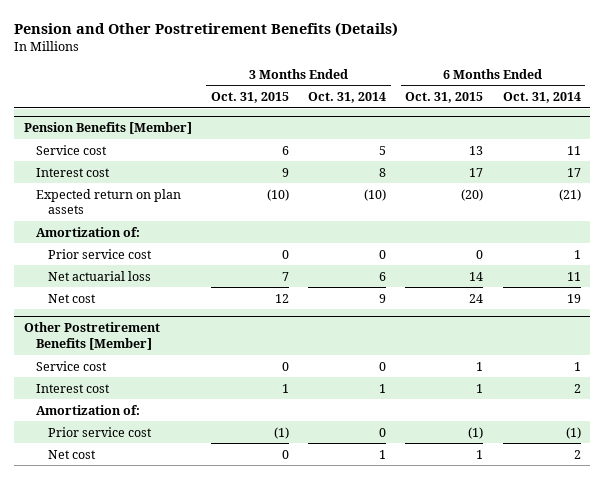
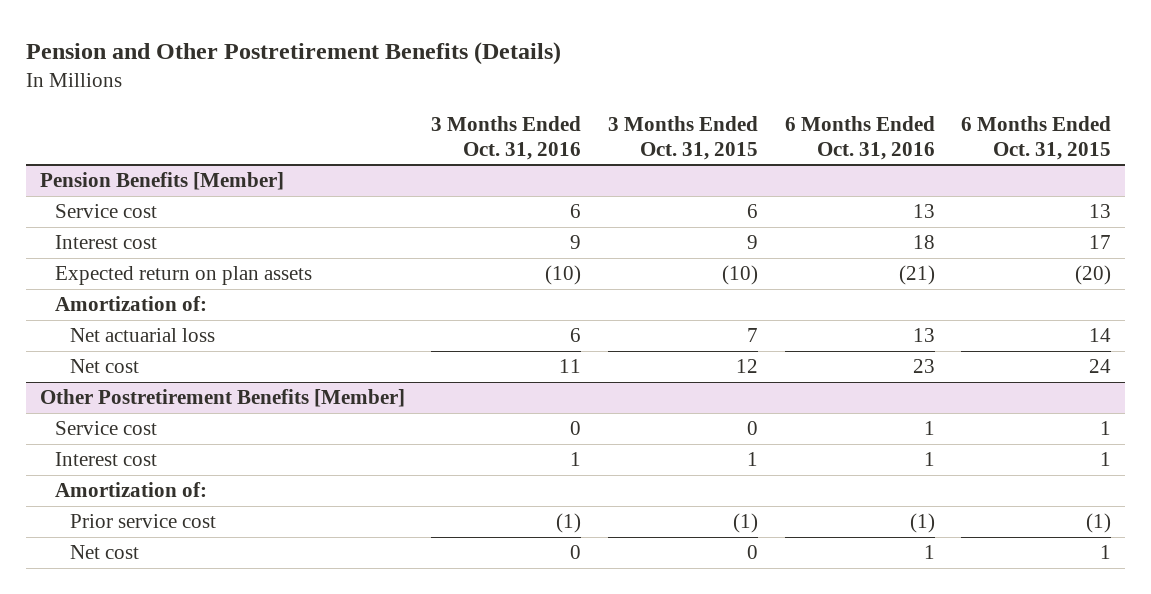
[308,92,387,104] Oct. 31, 2014 -> none
[502,92,581,104] Oct. 31, 2014 -> none
none -> [431,115,582,160] 3 Months Ended Oct. 31, 2016
none -> [784,115,935,160] 6 Months Ended Oct. 31, 2016
[48,248,153,259] Prior service cost -> none

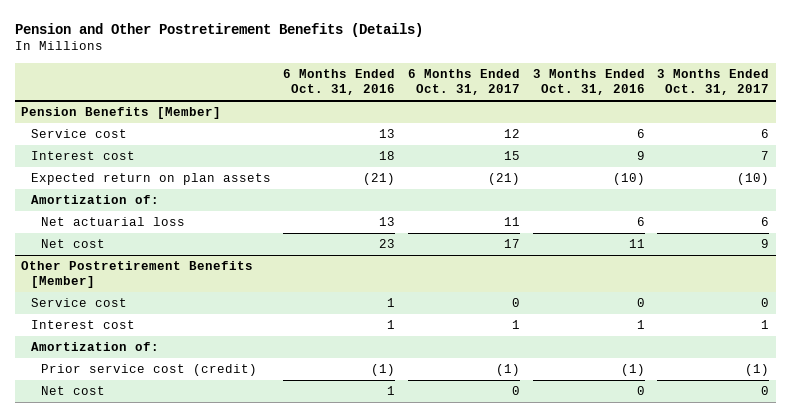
[608,115,759,160] 3 Months Ended Oct. 31, 2015 -> none
[961,115,1112,160] 6 Months Ended Oct. 31, 2015 -> none
none -> [408,68,521,96] 6 Months Ended Oct. 31, 2017
none -> [657,68,770,96] 3 Months Ended Oct. 31, 2017
[69,514,216,529] Prior service cost -> [40,364,257,377] Prior service cost (credit)

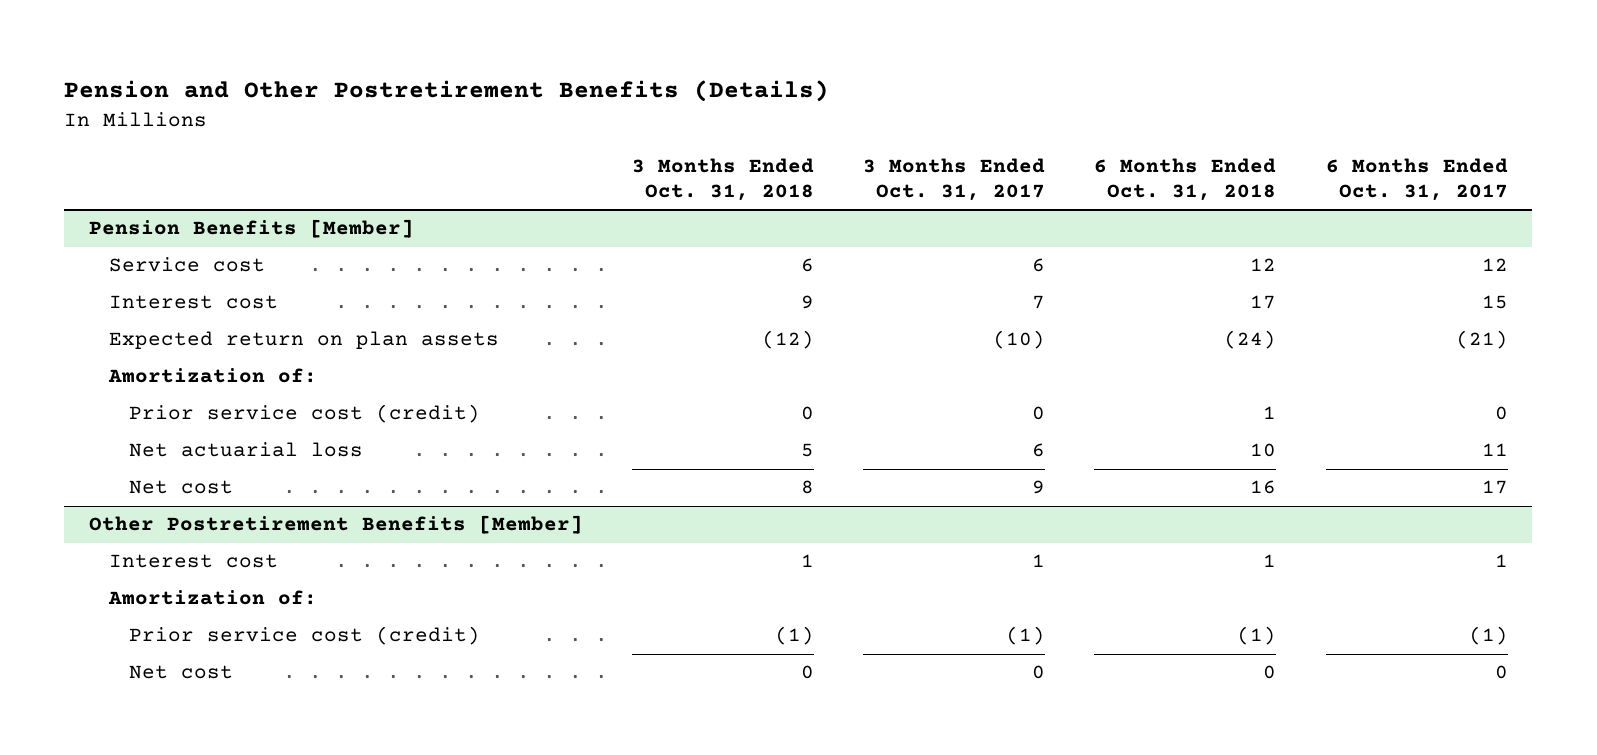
[283,68,396,96] 6 Months Ended Oct. 31, 2016 -> none
[532,68,645,96] 3 Months Ended Oct. 31, 2016 -> none
none -> [632,157,815,201] 3 Months Ended Oct. 31, 2018
none -> [1094,157,1277,201] 6 Months Ended Oct. 31, 2018
none -> [129,404,481,424] Prior service cost (credit)
[30,298,127,308] Service cost -> none

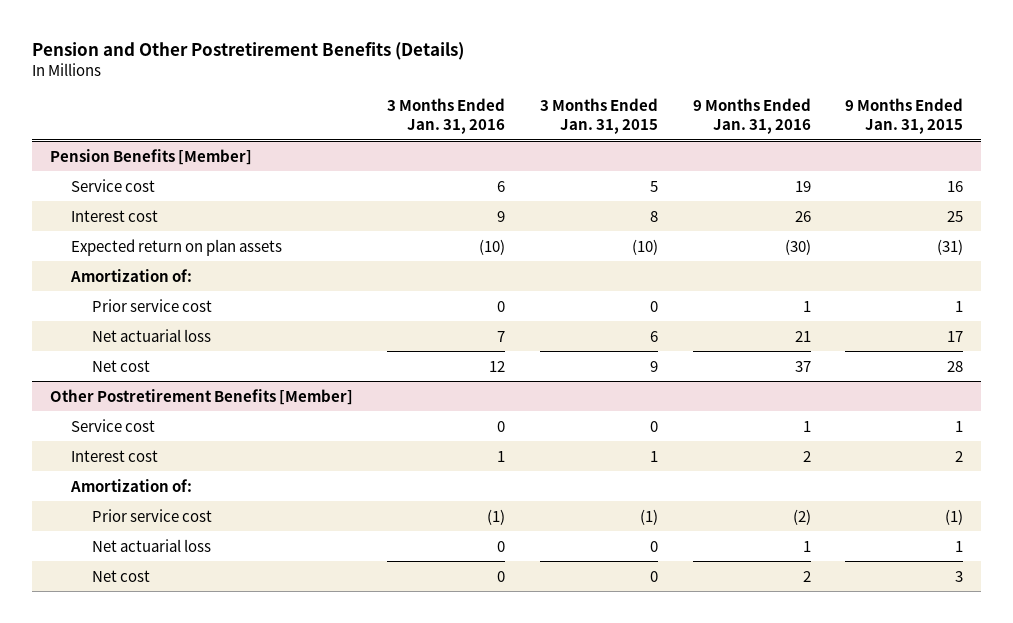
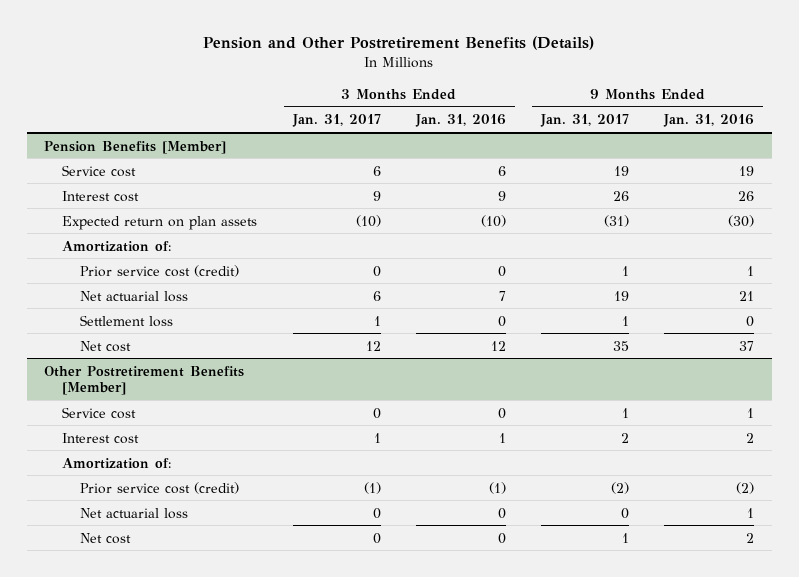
[540,98,659,134] 3 Months Ended Jan. 31, 2015 -> none
[845,98,964,134] 9 Months Ended Jan. 31, 2015 -> none
none -> [291,114,381,128] Jan. 31, 2017
none -> [540,114,630,128] Jan. 31, 2017
[92,298,213,312] Prior service cost -> [80,264,240,277] Prior service cost (credit)
none -> [80,314,174,327] Settlement loss
[92,508,213,522] Prior service cost -> [80,481,240,494] Prior service cost (credit)

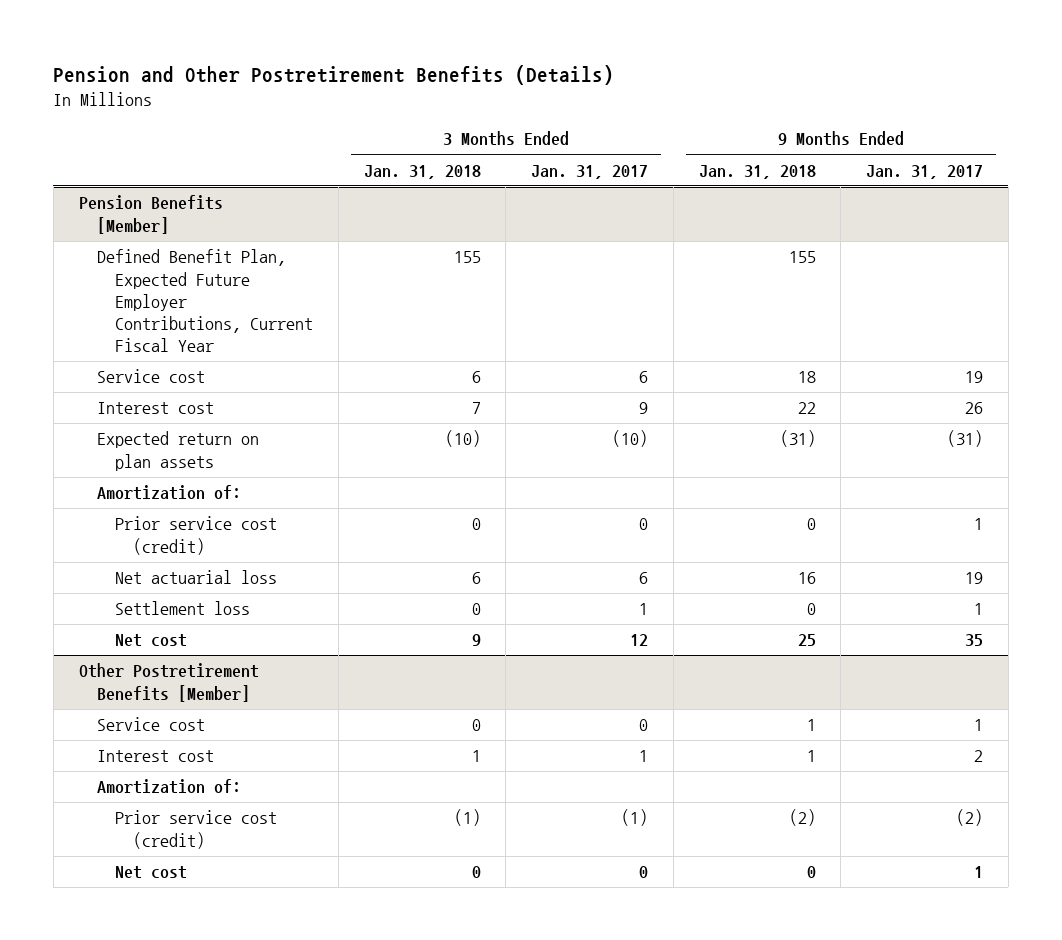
[414,114,506,128] Jan. 31, 2016 -> none
[663,114,755,128] Jan. 31, 2016 -> none
none -> [363,164,481,179] Jan. 31, 2018
none -> [698,164,816,179] Jan. 31, 2018
none -> [96,249,314,352] Defined Benefit Plan, Expected Future Employer Contributions, Current Fiscal Year
[80,507,189,519] Net actuarial loss -> none

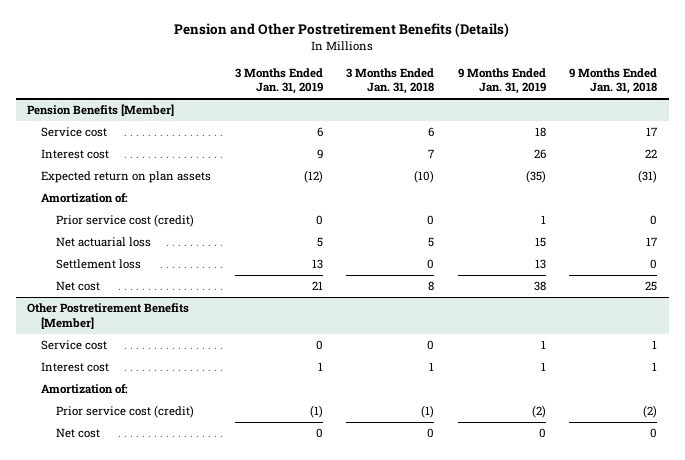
[531,164,649,179] Jan. 31, 2017 -> none
[866,164,984,179] Jan. 31, 2017 -> none
none -> [234,67,323,95] 3 Months Ended Jan. 31, 2019
none -> [457,67,546,95] 9 Months Ended Jan. 31, 2019
[96,249,314,352] Defined Benefit Plan, Expected Future Employer Contributions, Current Fiscal Year -> none
[797,371,816,384] 18 -> [646,127,658,137] 17
[471,572,481,585] 6 -> [428,237,435,248] 5
[797,572,816,585] 16 -> [646,237,658,247] 17
[471,634,481,647] 9 -> [428,281,435,292] 8

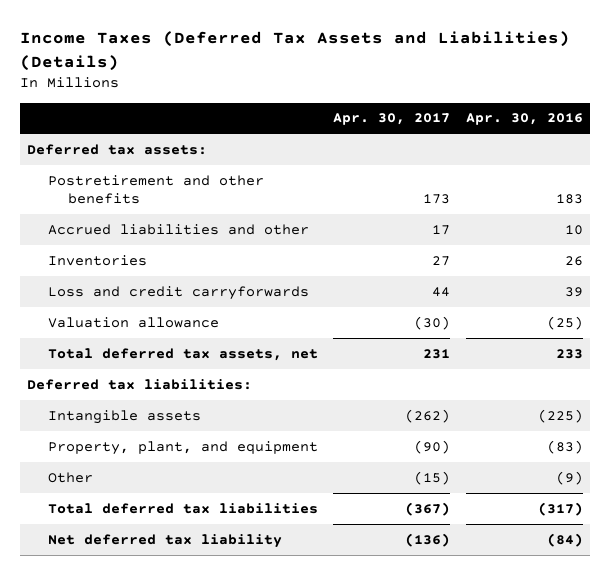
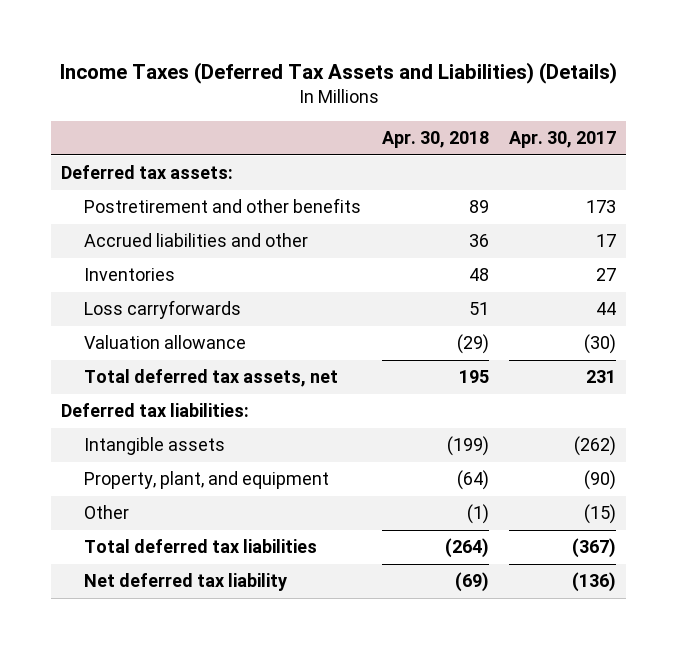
[465,113,583,126] Apr. 30, 2016 -> none
none -> [381,131,489,149] Apr. 30, 2018
[47,285,309,300] Loss and credit carryforwards -> [84,300,242,320] Loss carryforwards

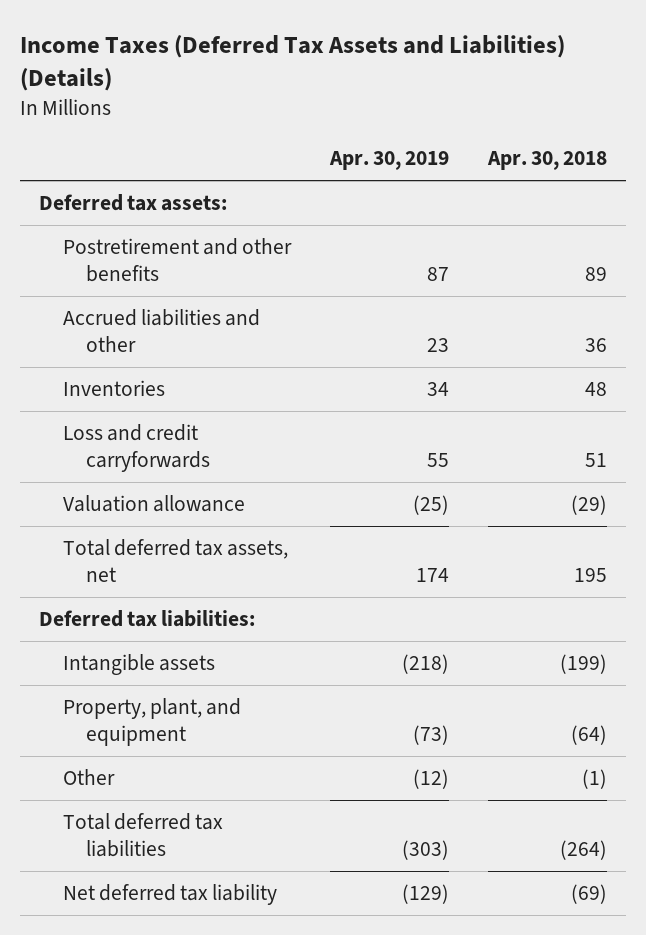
[508,131,616,149] Apr. 30, 2017 -> none
none -> [328,151,449,171] Apr. 30, 2019
[84,300,242,320] Loss carryforwards -> [62,423,211,473] Loss and credit carryforwards

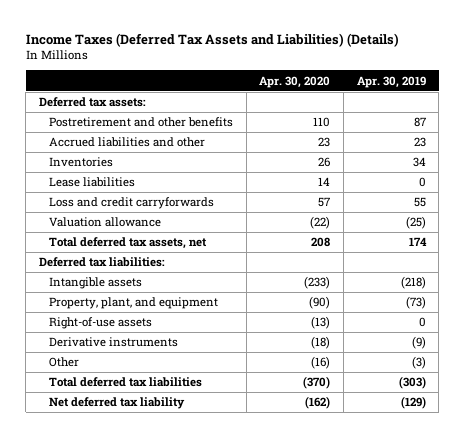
[486,151,607,171] Apr. 30, 2018 -> none
none -> [259,75,331,88] Apr. 30, 2020
none -> [49,177,136,188] Lease liabilities
none -> [49,317,153,330] Right-of-use assets
none -> [49,337,179,348] Derivative instruments
[412,768,449,789] (12) -> [411,356,426,370] (3)

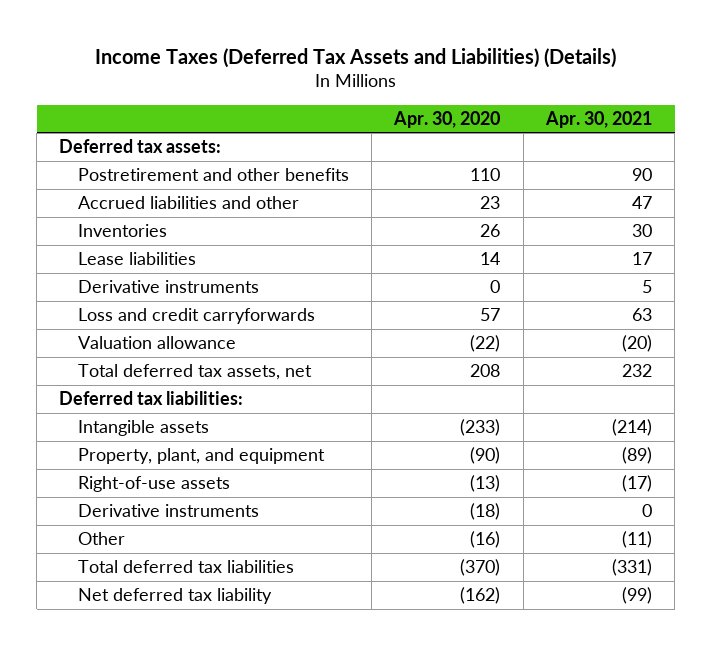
[356,75,426,88] Apr. 30, 2019 -> none
none -> [544,110,652,128] Apr. 30, 2021
none -> [77,280,259,294] Derivative instruments

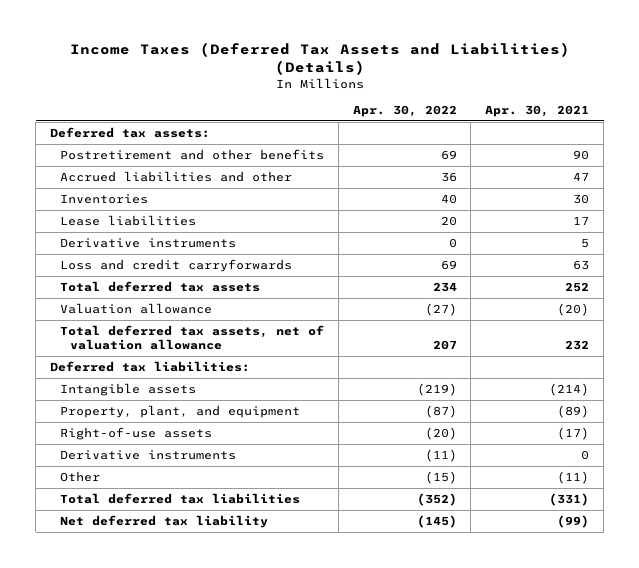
[393,110,501,128] Apr. 30, 2020 -> none
none -> [352,105,457,118] Apr. 30, 2022
none -> [59,280,260,292] Total deferred tax assets
[77,364,312,381] Total deferred tax assets, net -> [59,324,324,351] Total deferred tax assets, net of valuation allowance

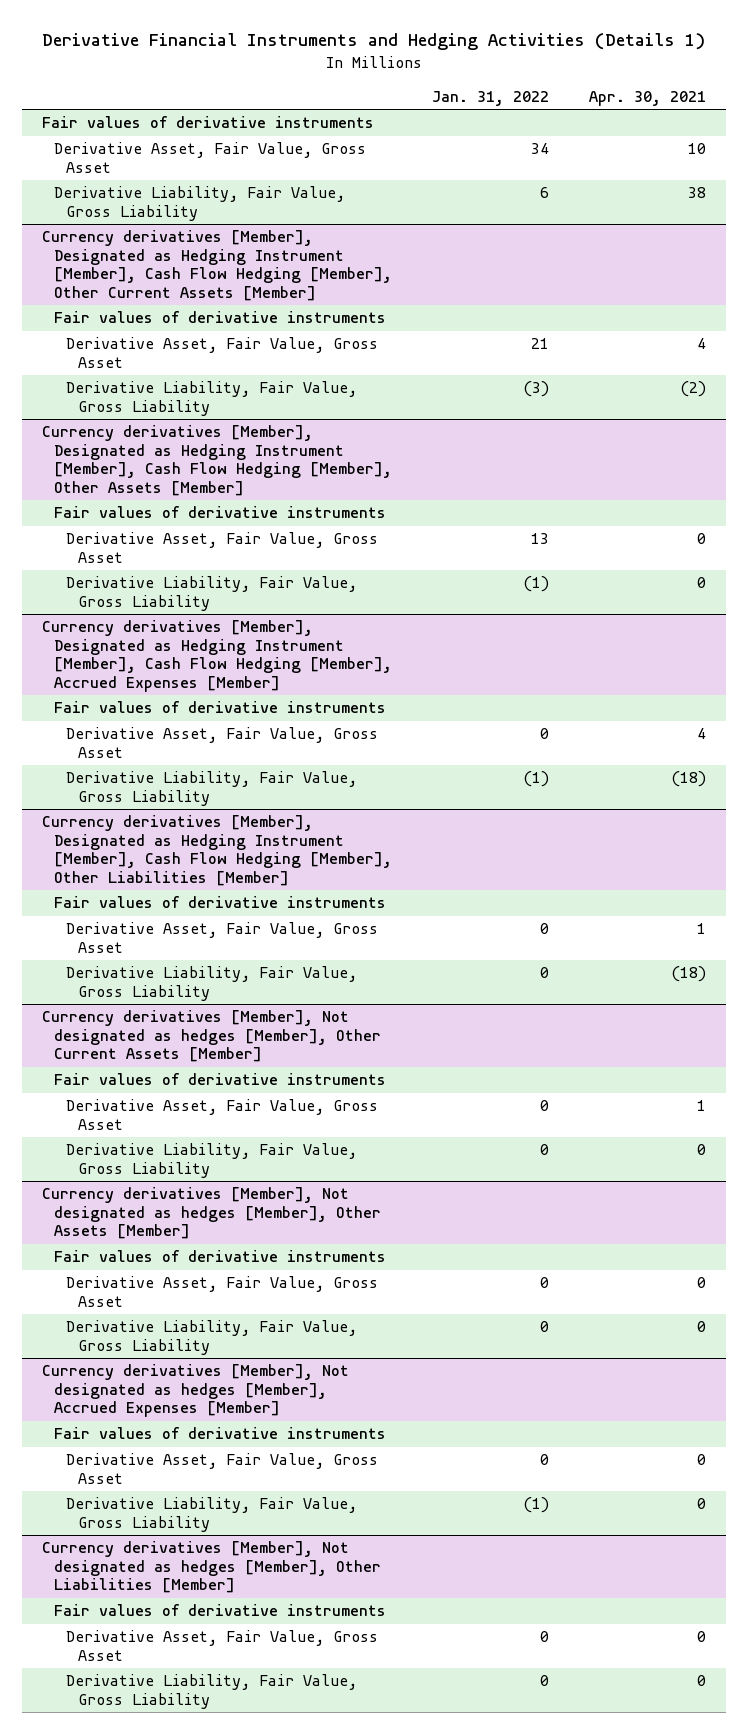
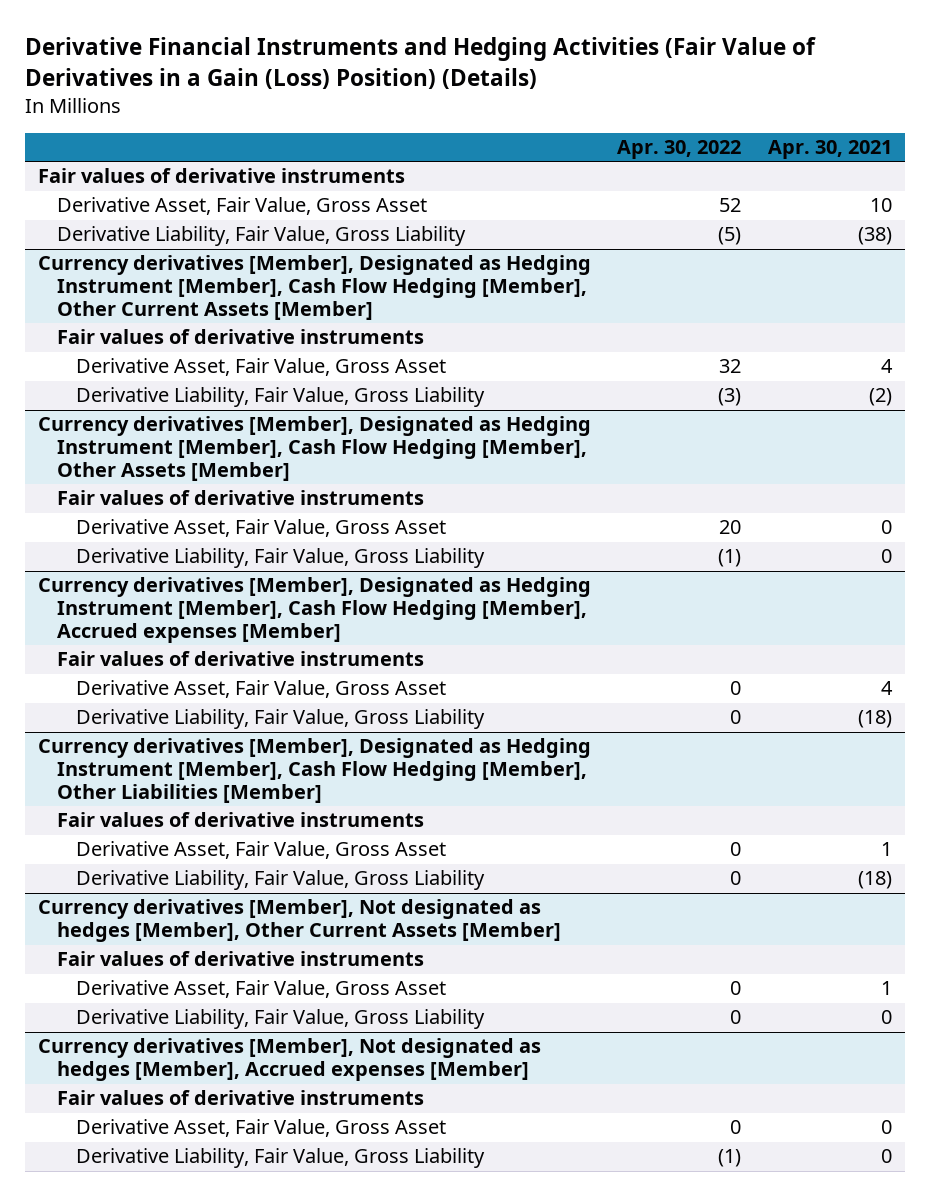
[41,33,705,51] Derivative Financial Instruments and Hedging Activities (Details 1) -> [24,37,816,90] Derivative Financial Instruments and Hedging Activities (Fair Value of Derivatives in a Gain (Loss) Position) (Details)
[431,90,549,106] Jan. 31, 2022 -> none
none -> [617,140,742,160] Apr. 30, 2022
[687,187,706,199] 38 -> [857,227,892,246] (38)
[41,620,393,692] Currency derivatives [Member], Designated as Hedging Instrument [Member], Cash Flow Hedging [Member], Accrued Expenses [Member] -> [37,577,591,644] Currency derivatives [Member], Designated as Hedging Instrument [Member], Cash Flow Hedging [Member], Accrued expenses [Member]
[41,1187,382,1240] Currency derivatives [Member], Not designated as hedges [Member], Other Assets [Member] -> none
[54,1250,387,1263] Fair values of derivative instruments -> none
[66,1276,379,1307] Derivative Asset, Fair Value, Gross Asset -> none
[66,1320,358,1355] Derivative Liability, Fair Value, Gross Liability -> none
[54,1427,387,1440] Fair values of derivative instruments -> none
[66,1453,379,1484] Derivative Asset, Fair Value, Gross Asset -> none
[66,1497,358,1532] Derivative Liability, Fair Value, Gross Liability -> none
[41,1541,382,1594] Currency derivatives [Member], Not designated as hedges [Member], Other Liabilities [Member] -> none
[41,1364,349,1418] Currency derivatives [Member], Not designated as hedges [Member], Accrued Expenses [Member] -> [37,1038,541,1082] Currency derivatives [Member], Not designated as hedges [Member], Accrued expenses [Member]

